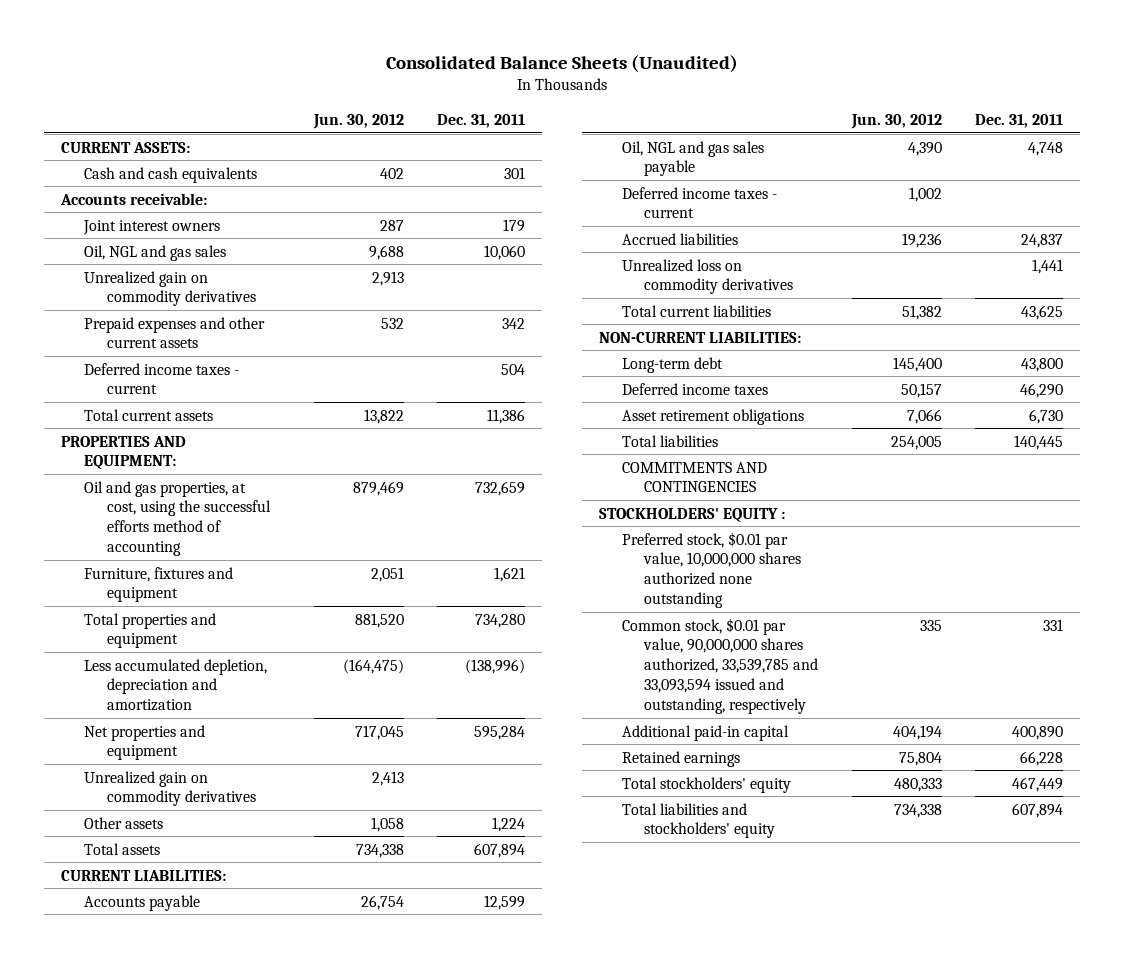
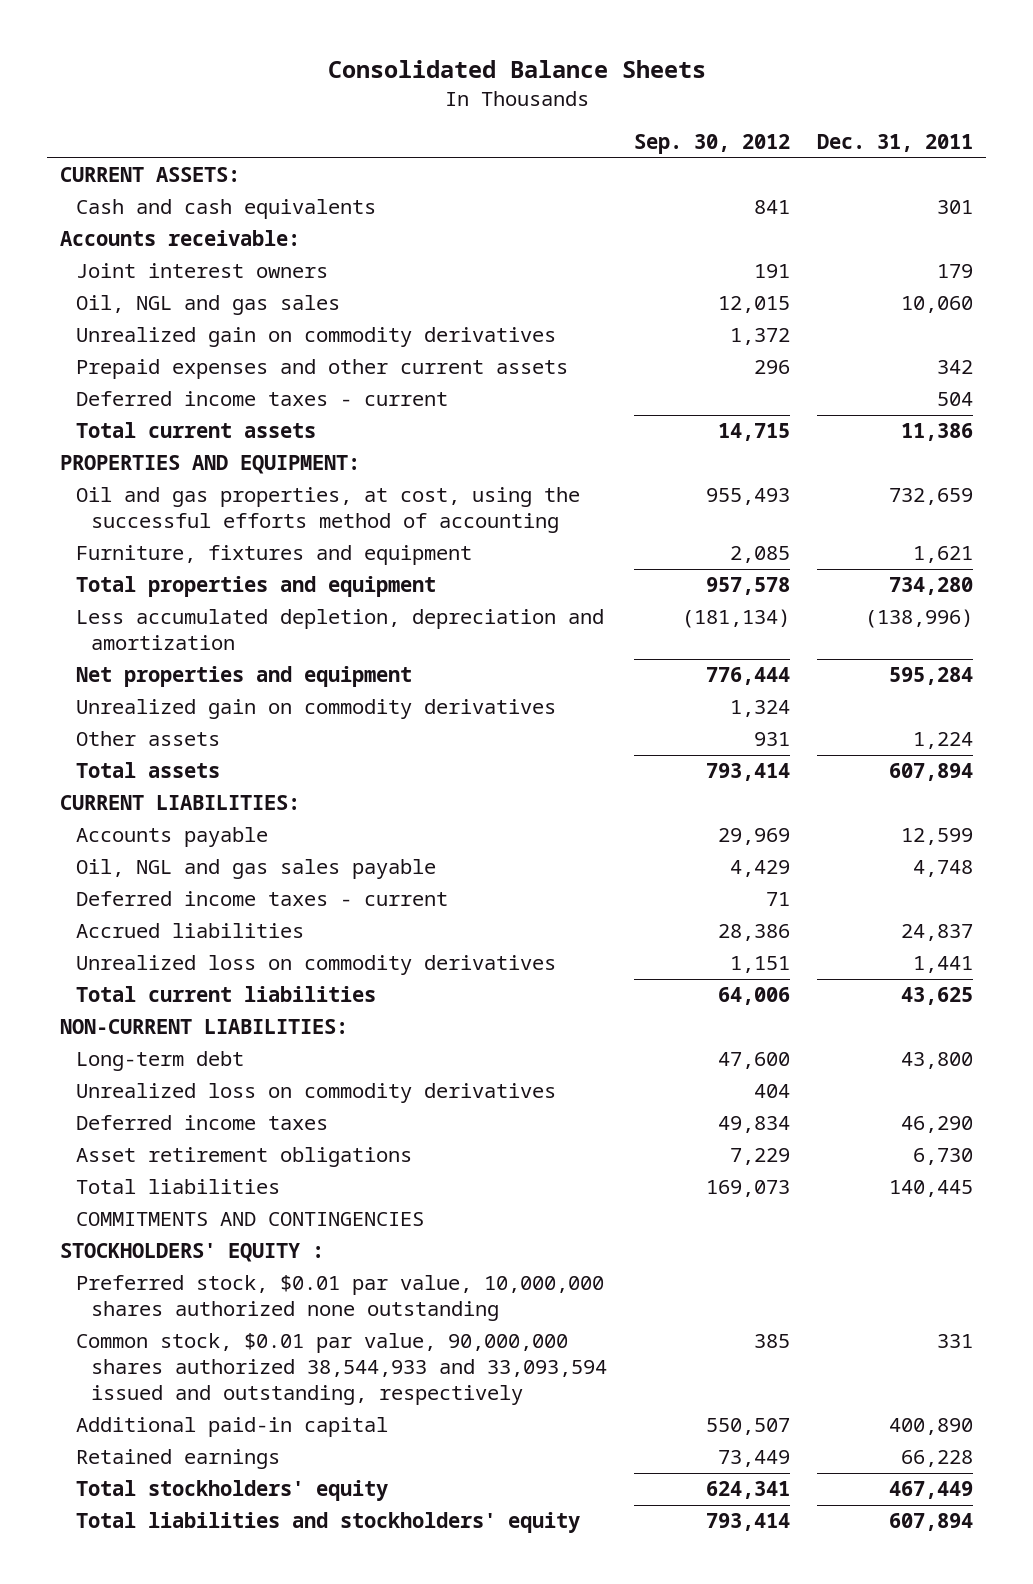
[386,54,739,73] Consolidated Balance Sheets (Unaudited) -> [327,60,706,79] Consolidated Balance Sheets
[312,114,404,130] Jun. 30, 2012 -> none
none -> [634,134,791,155] Sep. 30, 2012
none -> [75,1083,556,1104] Unrealized loss on commodity derivatives
[621,617,819,714] Common stock, $0.01 par value, 90,000,000 shares authorized, 33,539,785 and 33,093,594 issued and outstanding, respectively -> [75,1333,608,1406] Common stock, $0.01 par value, 90,000,000 shares authorized 38,544,933 and 33,093,594 issued and outstanding, respectively

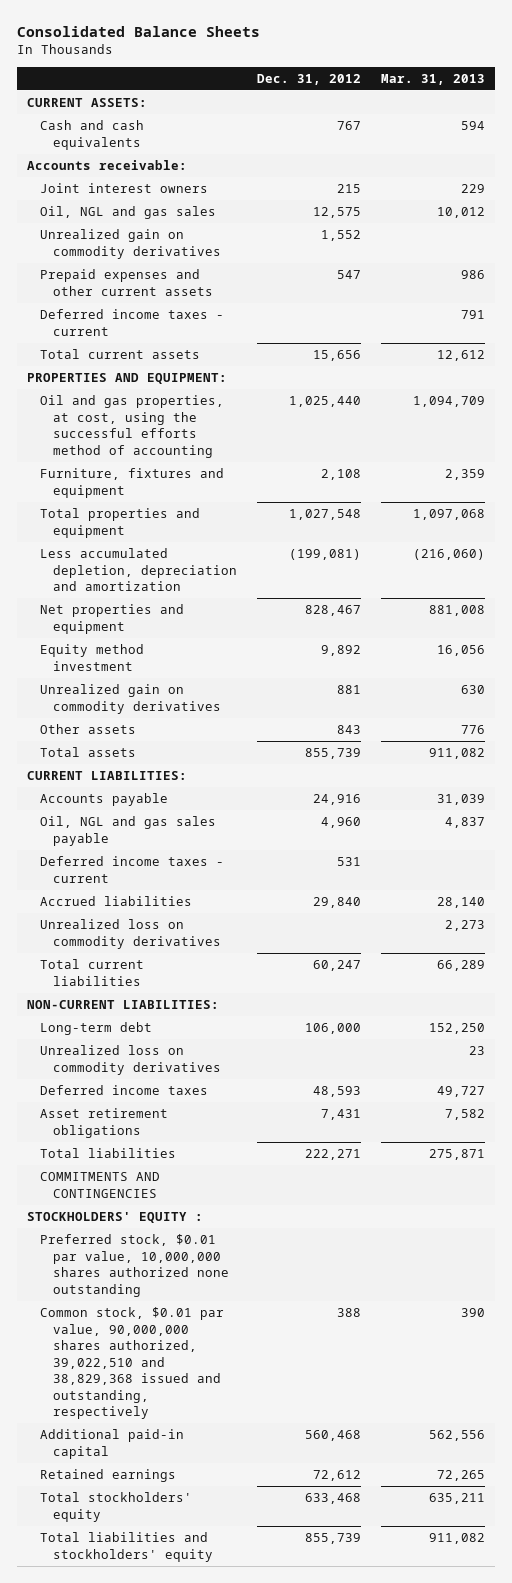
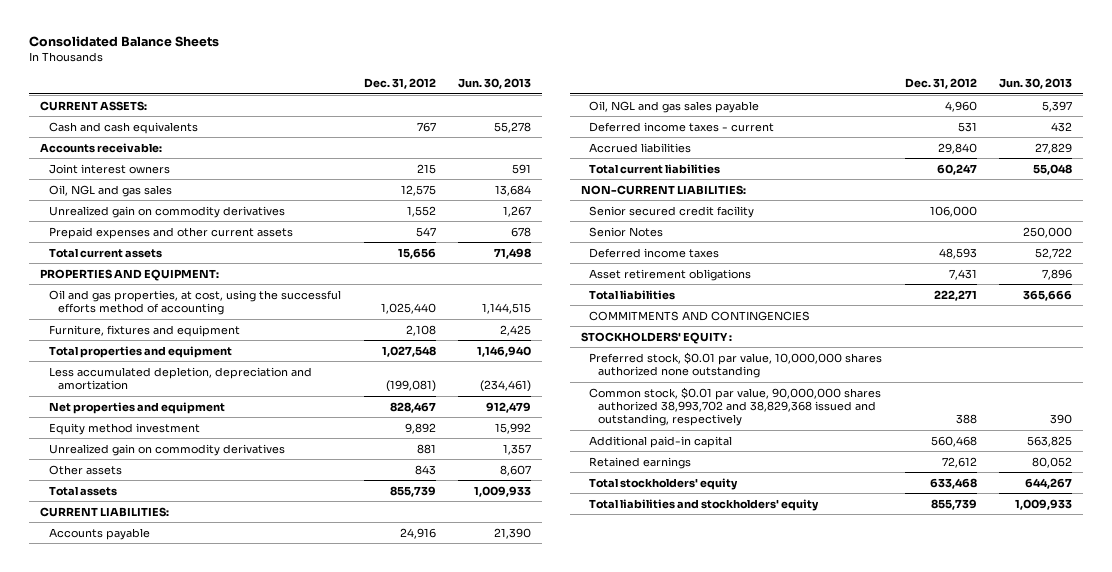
[381,73,486,85] Mar. 31, 2013 -> none
none -> [458,78,532,90] Jun. 30, 2013
[39,309,224,336] Deferred income taxes - current -> none
[39,919,221,949] Unrealized loss on commodity derivatives -> none
[39,1022,152,1036] Long-term debt -> none
[39,1045,221,1075] Unrealized loss on commodity derivatives -> none
none -> [589,205,755,218] Senior secured credit facility
none -> [589,226,664,237] Senior Notes
[39,1307,224,1420] Common stock, $0.01 par value, 90,000,000 shares authorized, 39,022,510 and 38,829,368 issued and outstanding, respectively -> [589,386,882,427] Common stock, $0.01 par value, 90,000,000 shares authorized 38,993,702 and 38,829,368 issued and outstanding, respectively

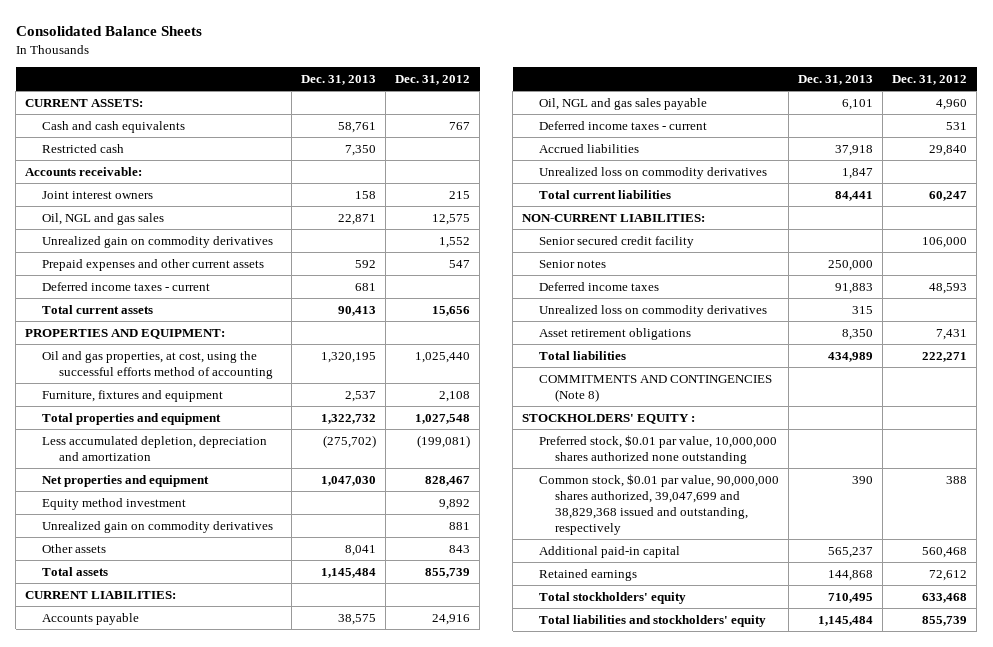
[458,78,532,90] Jun. 30, 2013 -> none
none -> [301,75,377,86] Dec. 31, 2013
none -> [41,143,124,153] Restricted cash
none -> [41,281,210,291] Deferred income taxes - current
none -> [538,166,767,179] Unrealized loss on commodity derivatives
[589,226,664,237] Senior Notes -> [538,259,606,268] Senior notes
none -> [538,304,767,317] Unrealized loss on commodity derivatives
[589,310,811,321] COMMITMENTS AND CONTINGENCIES -> [538,374,772,402] COMMITMENTS AND CONTINGENCIES (Note 8)
[589,386,882,427] Common stock, $0.01 par value, 90,000,000 shares authorized 38,993,702 and 38,829,368 issued and outstanding, respectively -> [538,473,779,535] Common stock, $0.01 par value, 90,000,000 shares authorized, 39,047,699 and 38,829,368 issued and outstanding, respectively

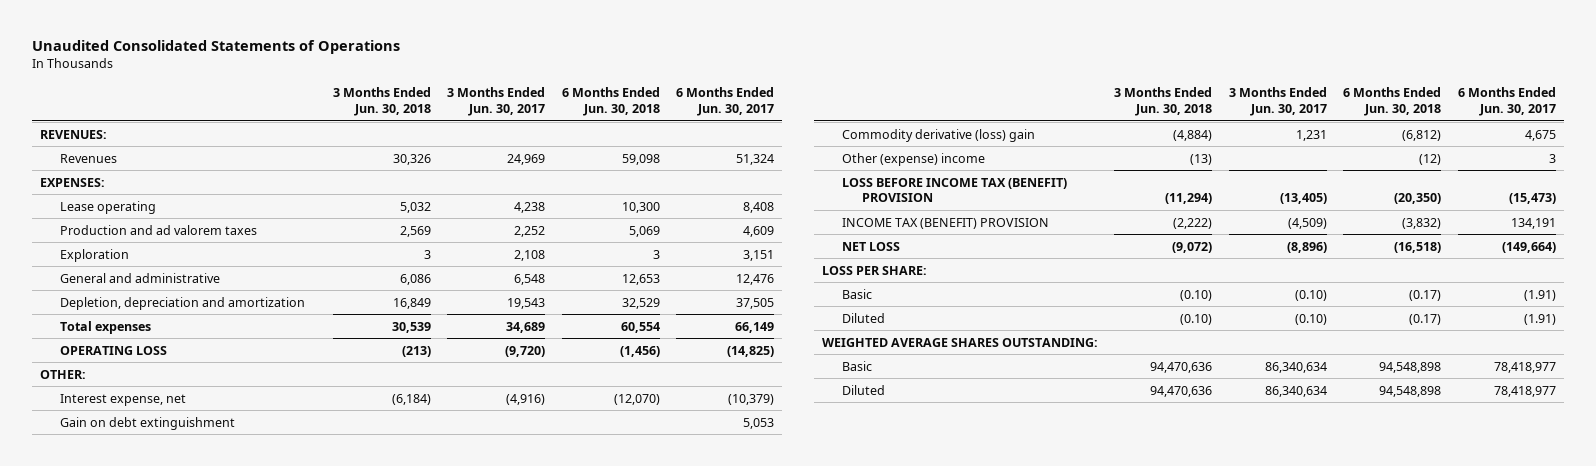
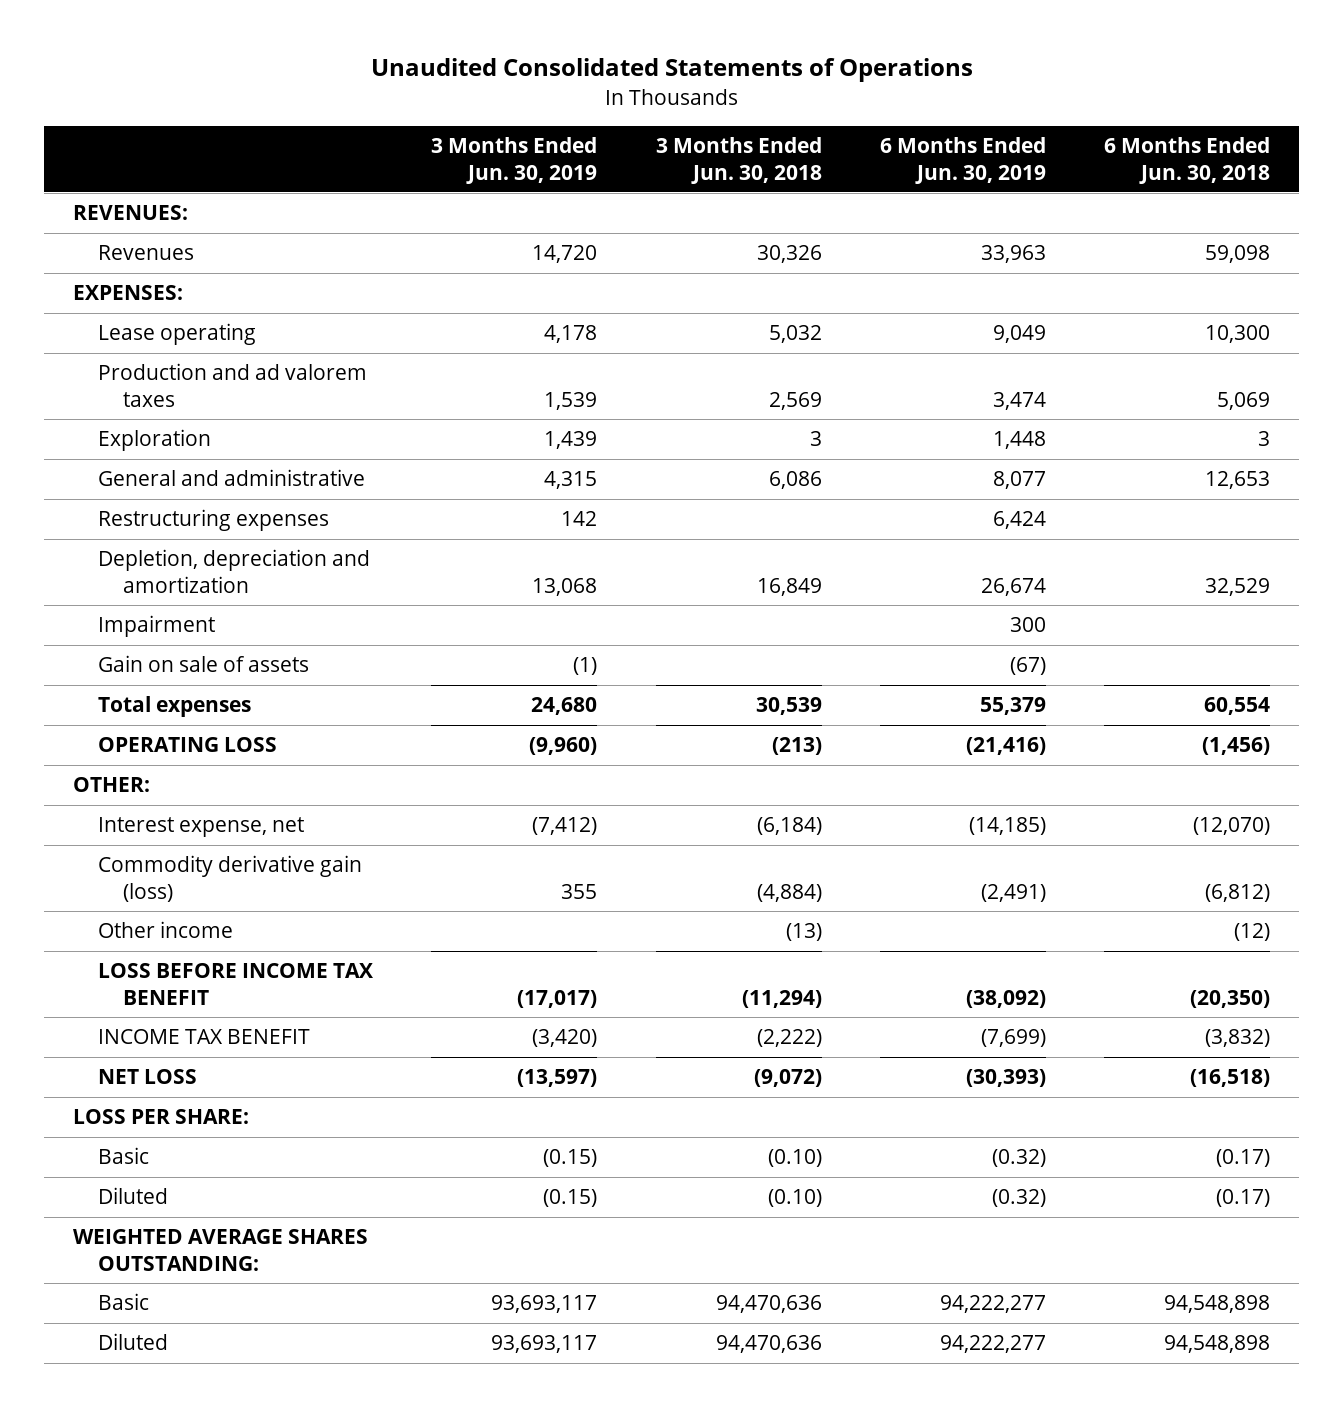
[447,87,546,116] 3 Months Ended Jun. 30, 2017 -> none
[676,87,775,116] 6 Months Ended Jun. 30, 2017 -> none
none -> [431,136,598,184] 3 Months Ended Jun. 30, 2019
none -> [879,136,1046,184] 6 Months Ended Jun. 30, 2019
none -> [98,509,330,532] Restructuring expenses
none -> [98,615,216,638] Impairment
none -> [98,655,310,673] Gain on sale of assets
[60,416,236,430] Gain on debt extinguishment -> none
[841,128,1035,142] Commodity derivative (loss) gain -> [98,855,363,902] Commodity derivative gain (loss)
[841,152,985,166] Other (expense) income -> [98,921,234,939] Other income
[841,177,1067,203] LOSS BEFORE INCOME TAX (BENEFIT) PROVISION -> [98,963,374,1005] LOSS BEFORE INCOME TAX BENEFIT
[841,217,1049,229] INCOME TAX (BENEFIT) PROVISION -> [98,1029,311,1045] INCOME TAX BENEFIT

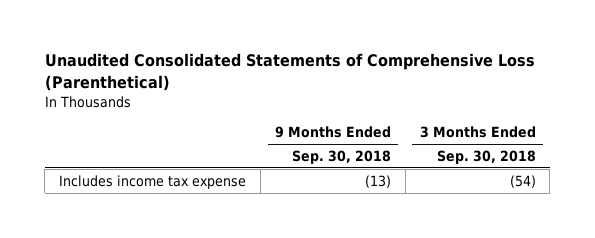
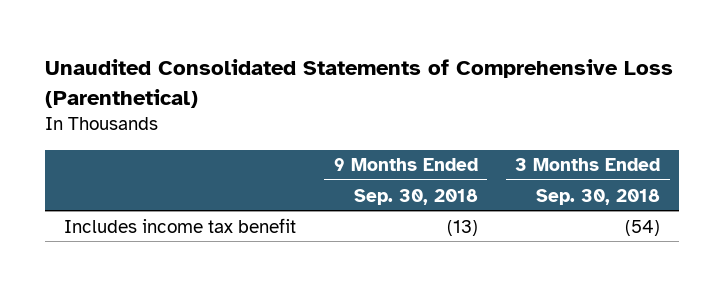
[59,174,247,189] Includes income tax expense -> [63,217,296,233] Includes income tax benefit

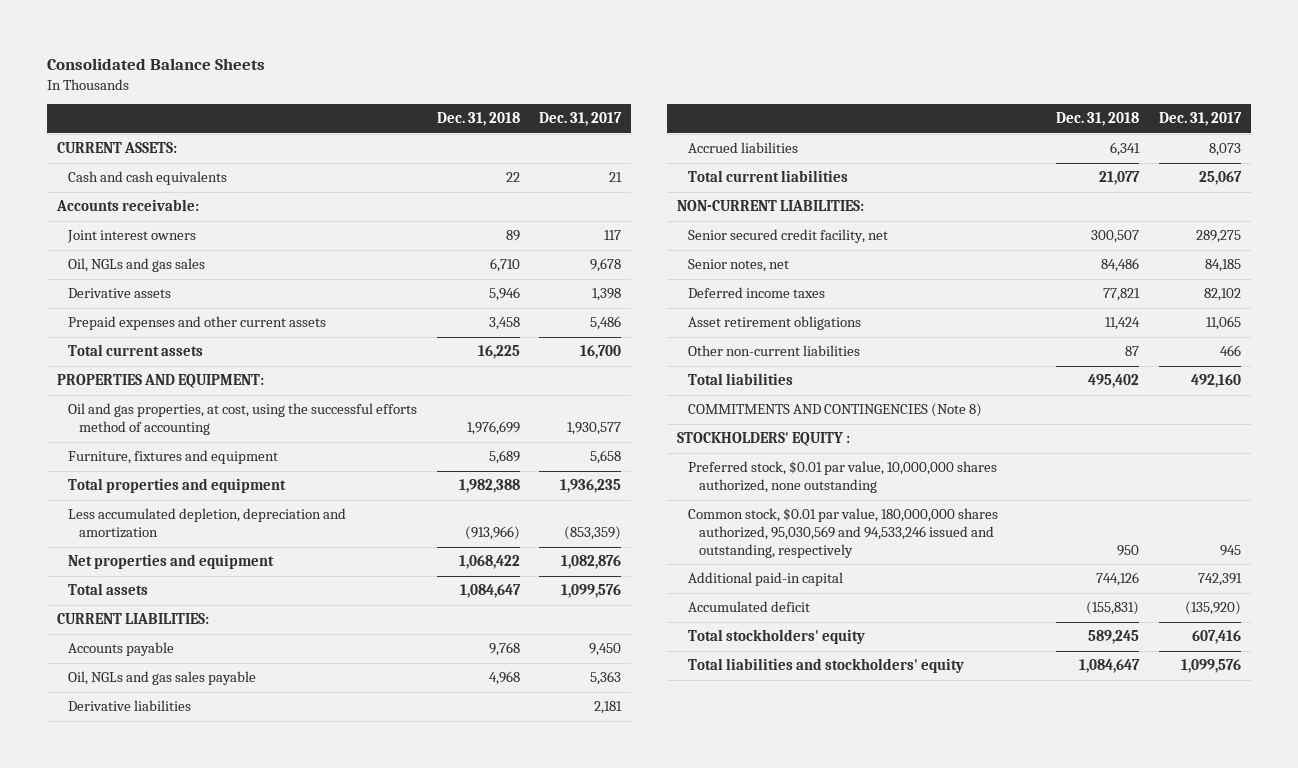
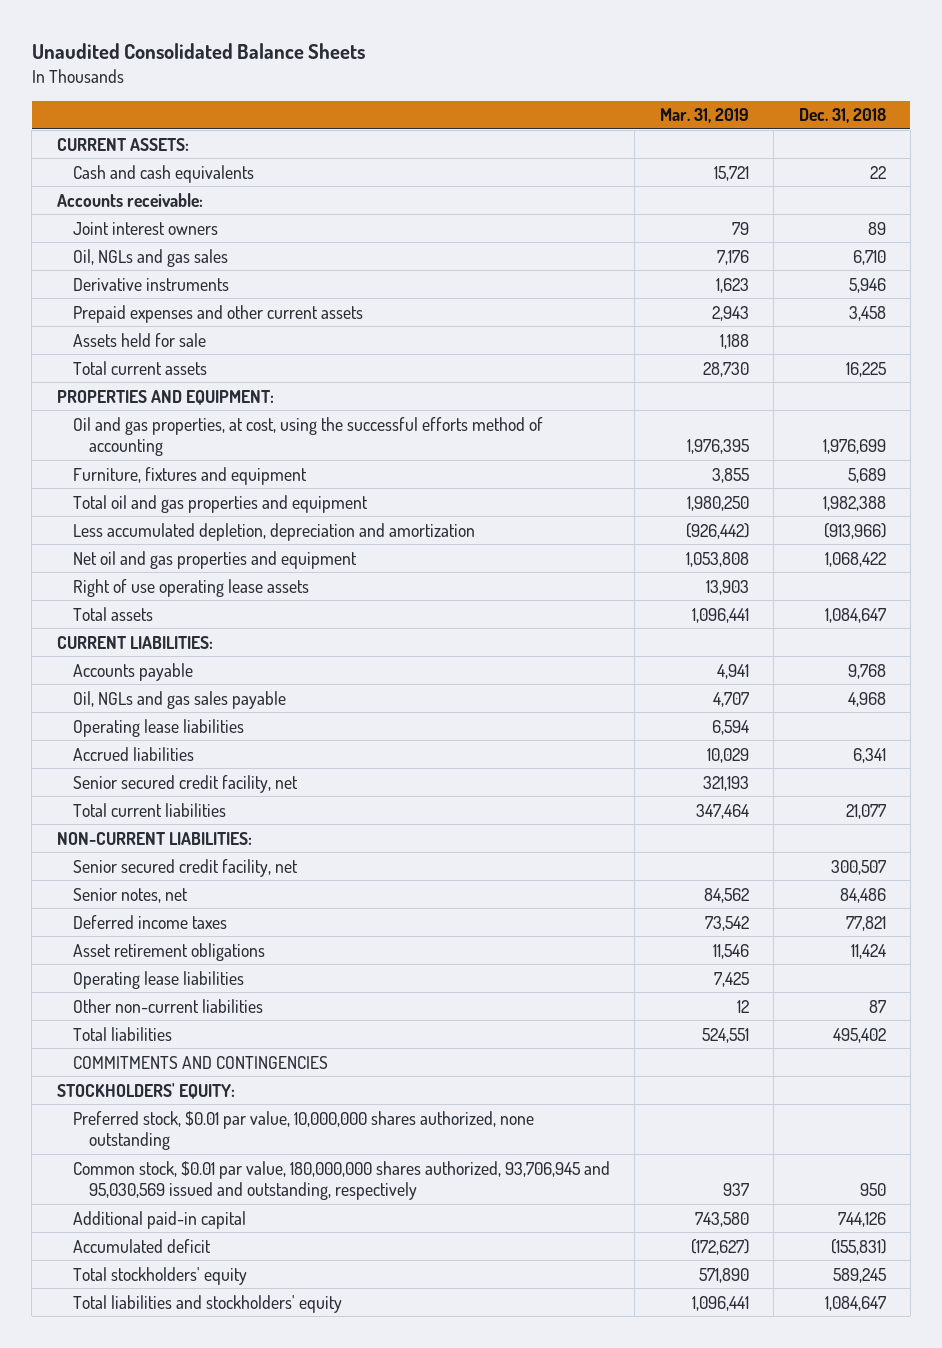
[47,57,266,70] Consolidated Balance Sheets -> [31,43,365,60] Unaudited Consolidated Balance Sheets
[539,112,623,127] Dec. 31, 2017 -> none
none -> [659,108,749,124] Mar. 31, 2019
[68,288,172,299] Derivative assets -> [72,277,229,291] Derivative instruments
none -> [72,332,206,347] Assets held for sale
[68,478,287,494] Total properties and equipment -> [72,494,368,513] Total oil and gas properties and equipment
[68,554,275,570] Net properties and equipment -> [72,550,357,569] Net oil and gas properties and equipment
none -> [72,578,309,597] Right of use operating lease assets
[68,700,192,712] Derivative liabilities -> none
none -> [72,718,244,737] Operating lease liabilities
none -> [72,774,298,793] Senior secured credit facility, net
none -> [72,970,244,989] Operating lease liabilities
[687,403,982,418] COMMITMENTS AND CONTINGENCIES (Note 8) -> [72,1055,328,1069] COMMITMENTS AND CONTINGENCIES
[676,432,850,447] STOCKHOLDERS' EQUITY : -> [56,1082,235,1099] STOCKHOLDERS' EQUITY:
[687,508,998,559] Common stock, $0.01 par value, 180,000,000 shares authorized, 95,030,569 and 94,533,246 issued and outstanding, respectively -> [72,1160,610,1201] Common stock, $0.01 par value, 180,000,000 shares authorized, 93,706,945 and 95,030,569 issued and outstanding, respectively

